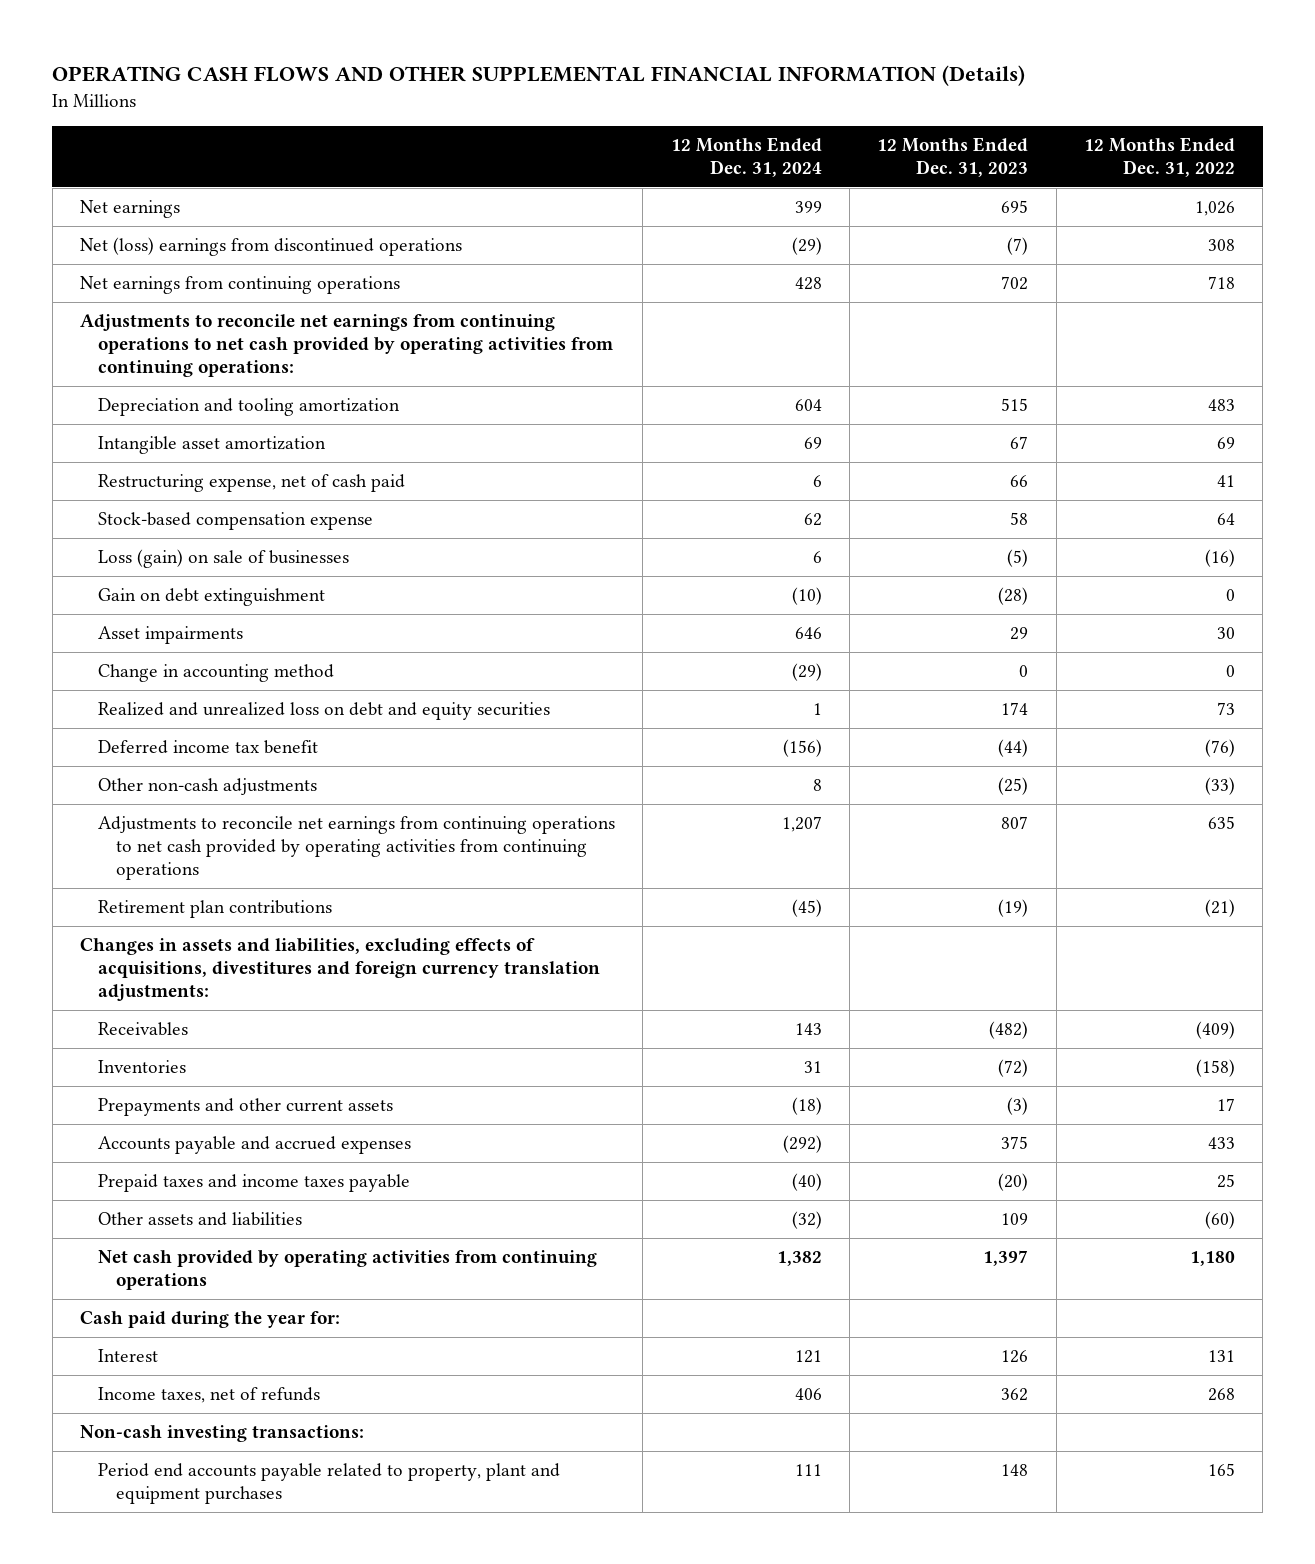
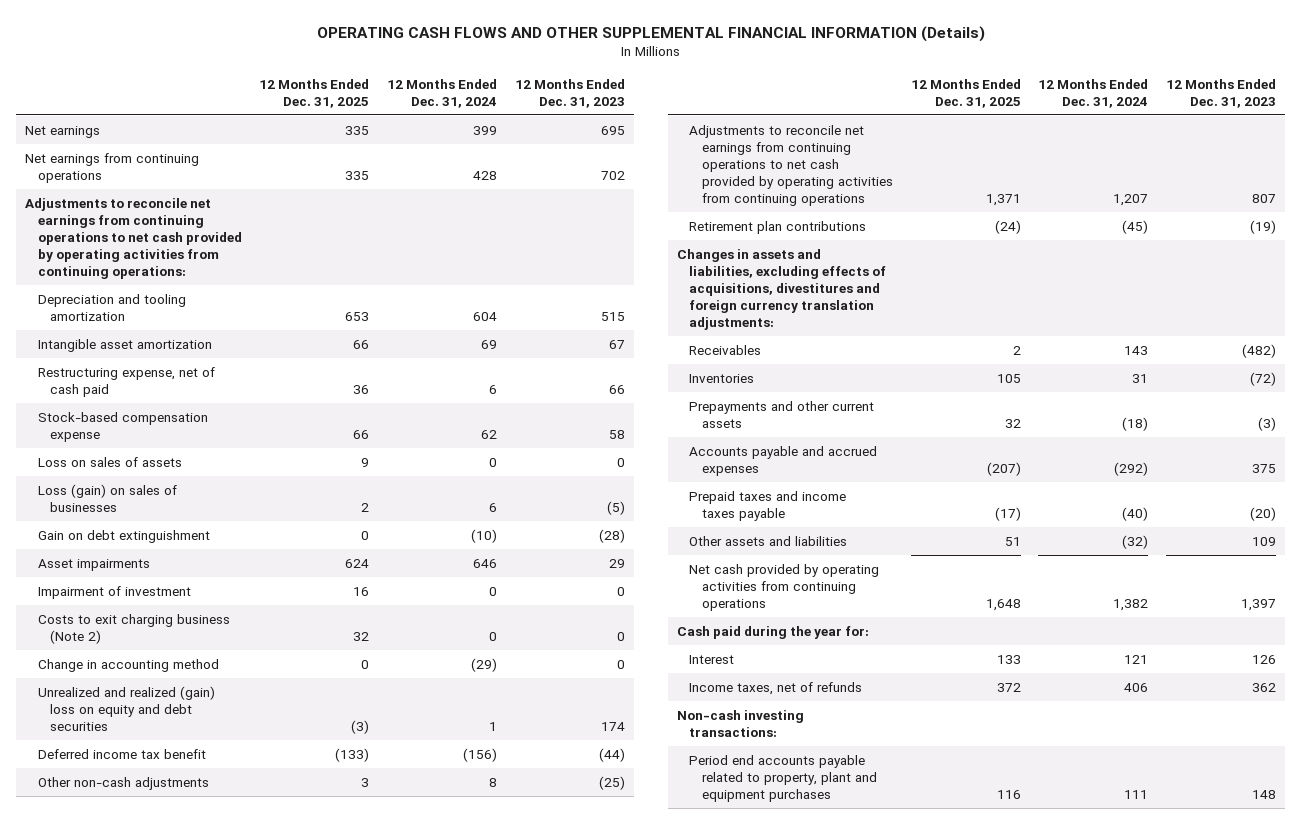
[1083,136,1235,177] 12 Months Ended Dec. 31, 2022 -> none
none -> [259,78,370,108] 12 Months Ended Dec. 31, 2025
[79,237,462,257] Net (loss) earnings from discontinued operations -> none
none -> [37,456,182,467] Loss on sales of assets
[97,549,349,569] Loss (gain) on sale of businesses -> [37,483,177,512] Loss (gain) on sales of businesses
none -> [37,585,191,599] Impairment of investment
none -> [37,613,230,644] Costs to exit charging business (Note 2)
[97,702,550,721] Realized and unrealized loss on debt and equity securities -> [37,685,215,732] Unrealized and realized (gain) loss on equity and debt securities

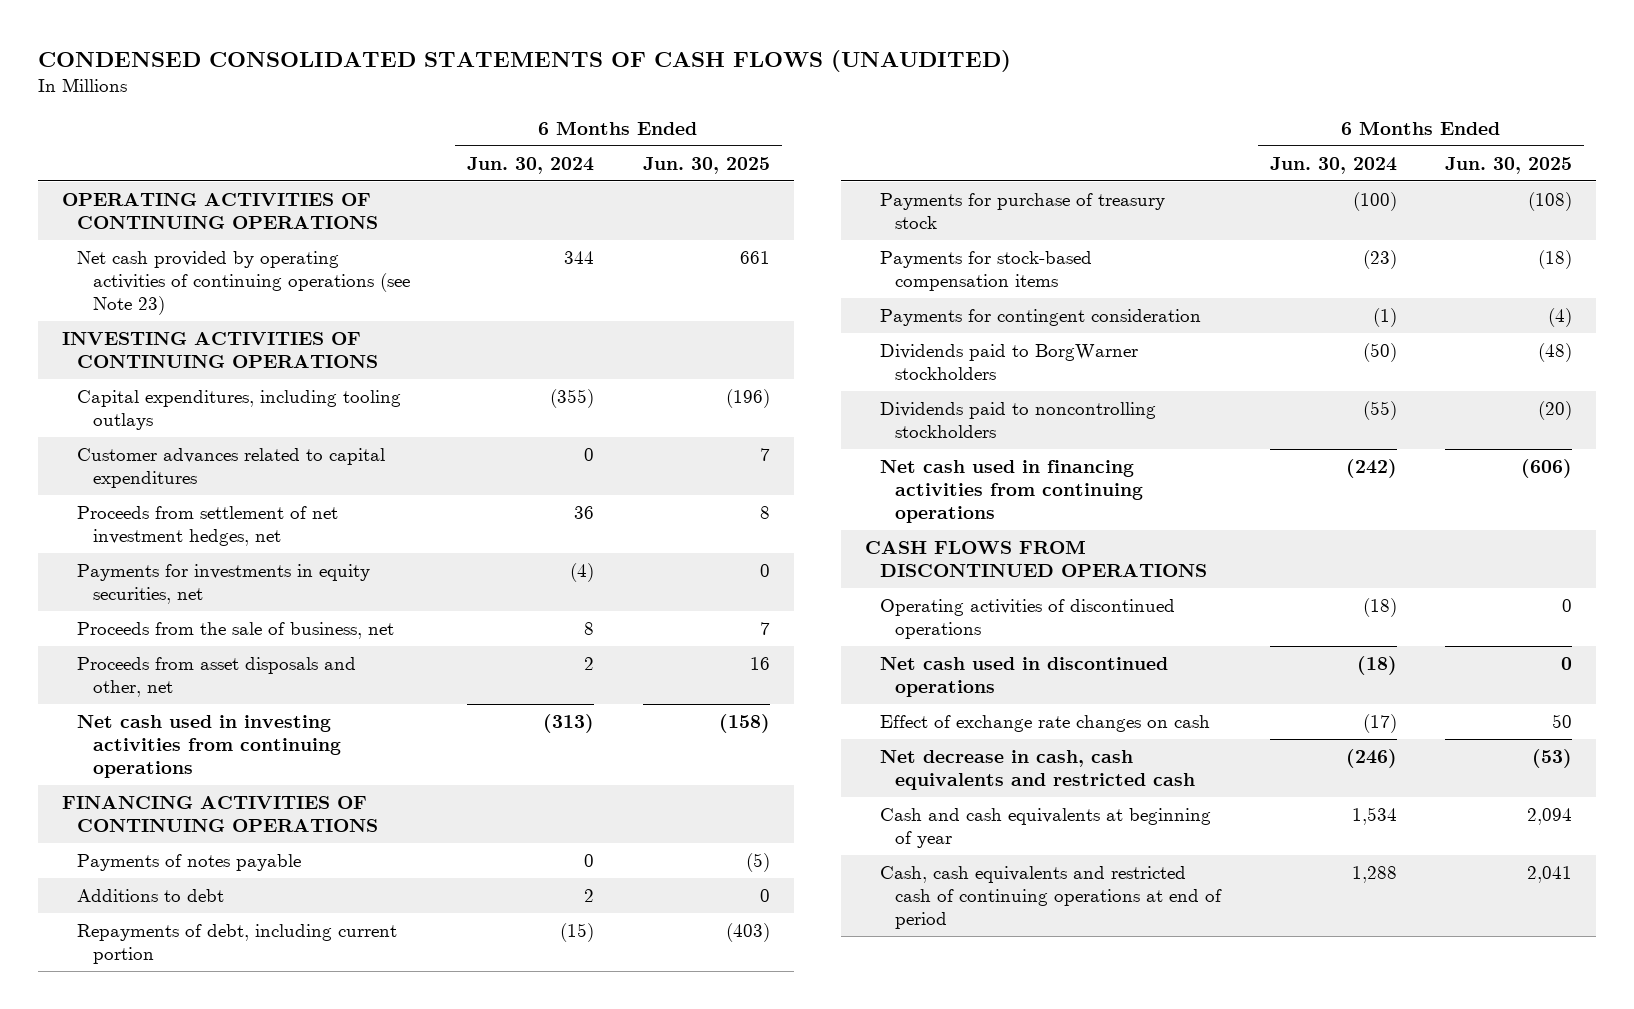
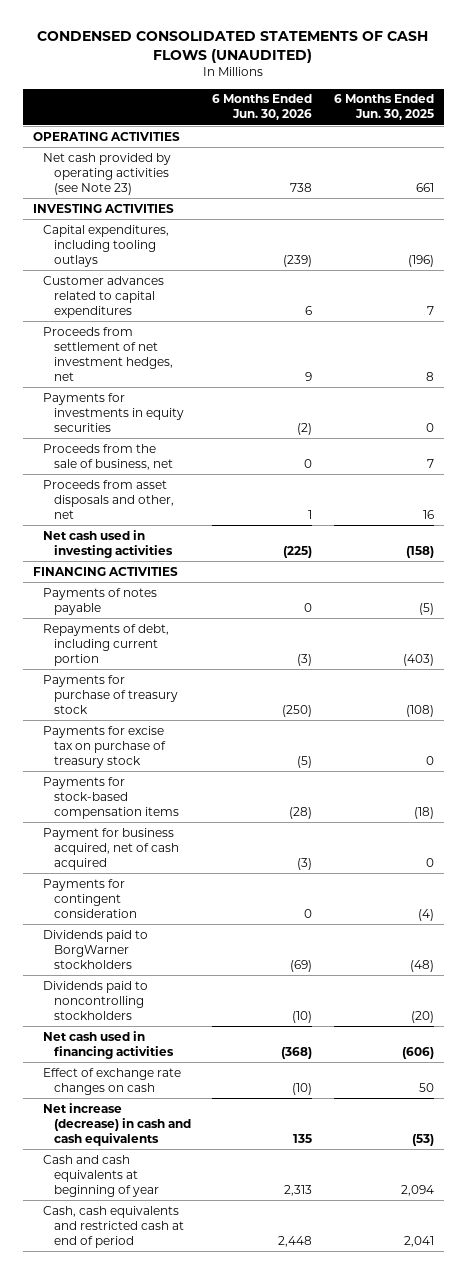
[467,156,595,174] Jun. 30, 2024 -> none
none -> [212,94,313,121] 6 Months Ended Jun. 30, 2026
[62,192,379,230] OPERATING ACTIVITIES OF CONTINUING OPERATIONS -> [33,131,181,141] OPERATING ACTIVITIES
[77,250,410,316] Net cash provided by operating activities of continuing operations (see Note 23) -> [43,152,172,195] Net cash provided by operating activities (see Note 23)
[62,331,379,369] INVESTING ACTIVITIES OF CONTINUING OPERATIONS -> [33,203,175,213] INVESTING ACTIVITIES
[77,563,371,605] Payments for investments in equity securities, net -> [43,392,184,432] Payments for investments in equity securities
[77,714,341,779] Net cash used in investing activities from continuing operations -> [43,529,173,558] Net cash used in investing activities
[62,795,379,833] FINANCING ACTIVITIES OF CONTINUING OPERATIONS -> [33,566,179,576] FINANCING ACTIVITIES
[77,888,225,902] Additions to debt -> none
none -> [43,725,166,768] Payments for excise tax on purchase of treasury stock
none -> [43,827,179,870] Payment for business acquired, net of cash acquired
[864,539,1207,578] CASH FLOWS FROM DISCONTINUED OPERATIONS -> none
[879,598,1175,640] Operating activities of discontinued operations -> none
[879,656,1168,698] Net cash used in discontinued operations -> none
[879,459,1144,524] Net cash used in financing activities from continuing operations -> [43,1030,174,1059] Net cash used in financing activities
[879,749,1196,791] Net decrease in cash, cash equivalents and restricted cash -> [43,1102,191,1146] Net increase (decrease) in cash and cash equivalents
[879,865,1223,930] Cash, cash equivalents and restricted cash of continuing operations at end of period -> [43,1205,184,1248] Cash, cash equivalents and restricted cash at end of period

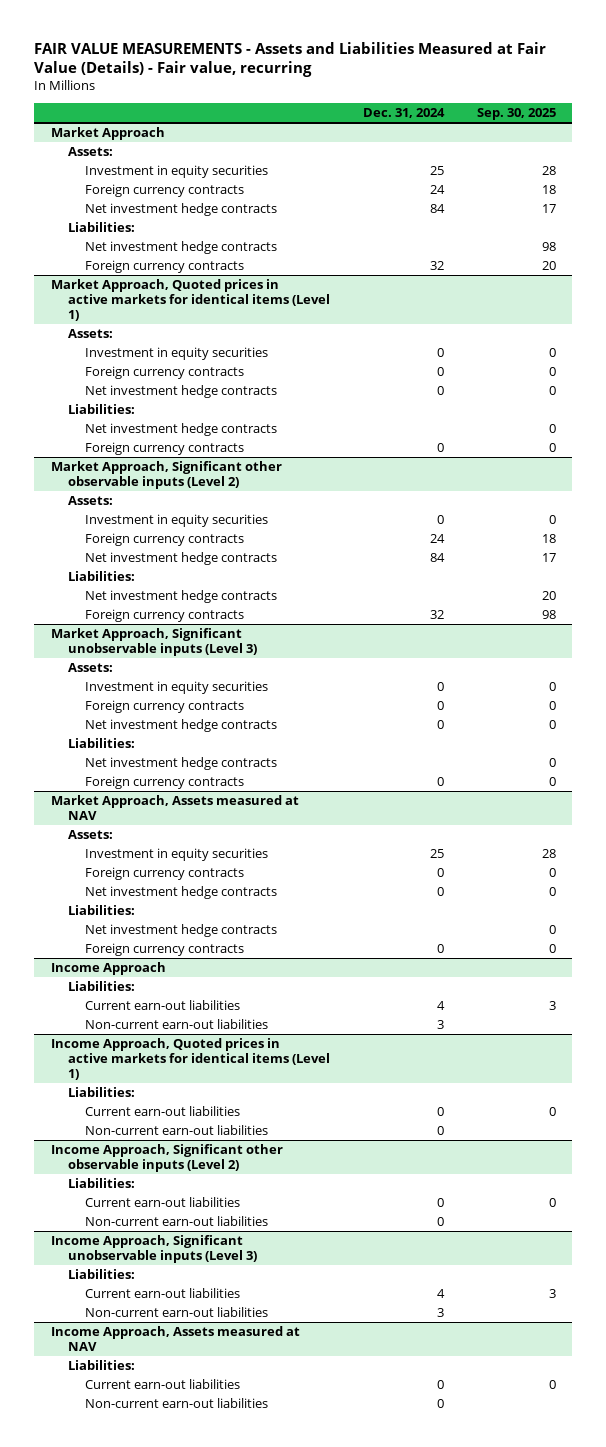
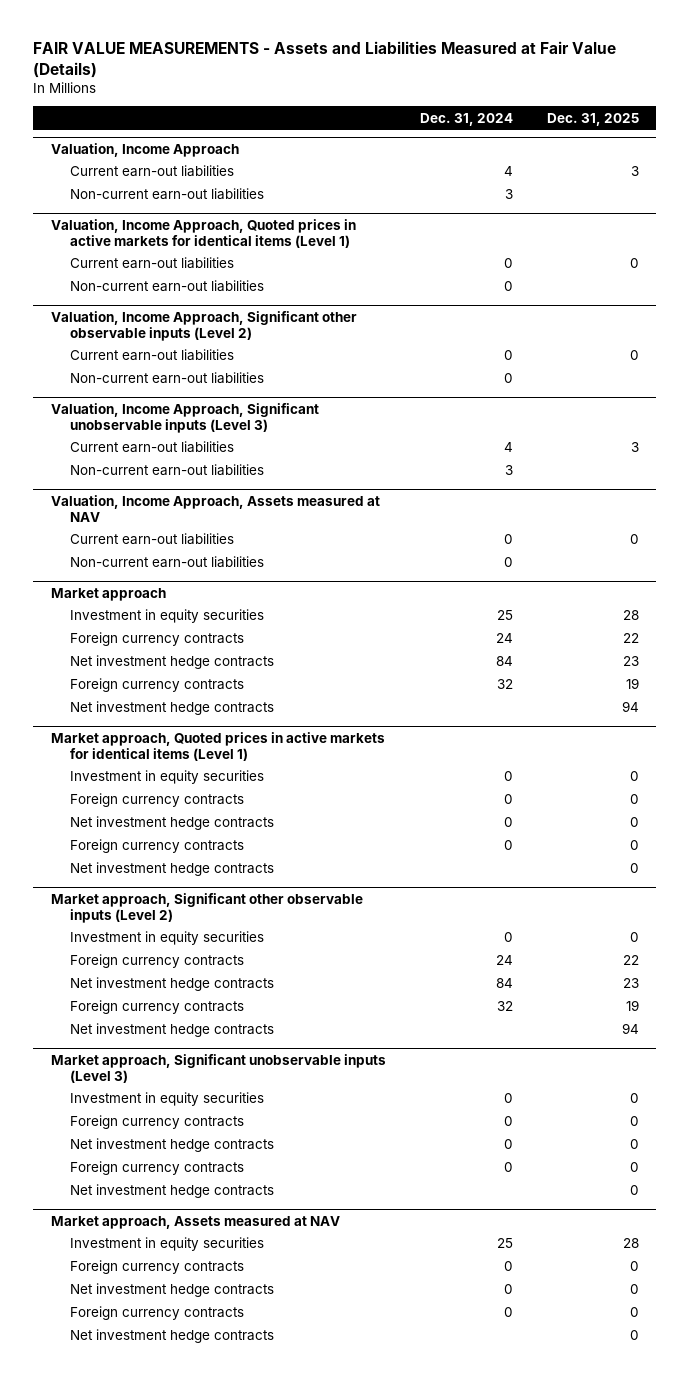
[33,41,546,78] FAIR VALUE MEASUREMENTS - Assets and Liabilities Measured at Fair Value (Details) - Fair value, recurring -> [33,41,617,79] FAIR VALUE MEASUREMENTS - Assets and Liabilities Measured at Fair Value (Details)
[476,108,556,121] Sep. 30, 2025 -> none
none -> [546,112,639,126] Dec. 31, 2025
[67,146,113,156] Assets: -> none
none -> [50,142,239,157] Valuation, Income Approach
none -> [69,165,234,178] Current earn-out liabilities
none -> [69,188,264,201] Non-current earn-out liabilities
none -> [50,218,356,248] Valuation, Income Approach, Quoted prices in active markets for identical items (Level 1)
none -> [69,257,234,270] Current earn-out liabilities
none -> [69,280,264,293] Non-current earn-out liabilities
none -> [50,310,357,341] Valuation, Income Approach, Significant other observable inputs (Level 2)
none -> [69,349,234,362] Current earn-out liabilities
none -> [69,372,264,385] Non-current earn-out liabilities
none -> [50,402,319,433] Valuation, Income Approach, Significant unobservable inputs (Level 3)
none -> [69,441,234,454] Current earn-out liabilities
none -> [69,464,264,477] Non-current earn-out liabilities
none -> [50,494,380,522] Valuation, Income Approach, Assets measured at NAV
none -> [69,533,234,546] Current earn-out liabilities
none -> [69,556,264,569] Non-current earn-out liabilities
[50,126,165,140] Market Approach -> [50,587,166,601] Market approach
[67,221,135,232] Liabilities: -> none
[84,240,277,254] Net investment hedge contracts -> none
[67,328,113,338] Assets: -> none
none -> [69,701,274,716] Net investment hedge contracts
[50,278,330,321] Market Approach, Quoted prices in active markets for identical items (Level 1) -> [50,731,385,761] Market approach, Quoted prices in active markets for identical items (Level 1)
[67,403,135,414] Liabilities: -> none
[84,422,277,436] Net investment hedge contracts -> none
[67,495,113,505] Assets: -> none
none -> [69,862,274,877] Net investment hedge contracts
[50,460,282,489] Market Approach, Significant other observable inputs (Level 2) -> [50,892,363,923] Market approach, Significant other observable inputs (Level 2)
[67,570,135,581] Liabilities: -> none
[84,589,277,603] Net investment hedge contracts -> none
[67,662,113,672] Assets: -> none
none -> [69,1023,274,1038] Net investment hedge contracts
[50,627,257,656] Market Approach, Significant unobservable inputs (Level 3) -> [50,1053,386,1083] Market approach, Significant unobservable inputs (Level 3)
[67,737,135,748] Liabilities: -> none
[84,756,277,770] Net investment hedge contracts -> none
[67,829,113,839] Assets: -> none
none -> [69,1184,274,1199] Net investment hedge contracts
[50,794,299,820] Market Approach, Assets measured at NAV -> [50,1215,340,1229] Market approach, Assets measured at NAV
[67,904,135,915] Liabilities: -> none
[84,923,277,937] Net investment hedge contracts -> none
[50,961,166,975] Income Approach -> none
[67,980,135,991] Liabilities: -> none
[84,999,240,1010] Current earn-out liabilities -> none
[84,1018,268,1029] Non-current earn-out liabilities -> none
[50,1037,330,1080] Income Approach, Quoted prices in active markets for identical items (Level 1) -> none
[67,1086,135,1097] Liabilities: -> none
[84,1105,240,1116] Current earn-out liabilities -> none
[84,1124,268,1135] Non-current earn-out liabilities -> none
[50,1143,283,1172] Income Approach, Significant other observable inputs (Level 2) -> none
[67,1177,135,1188] Liabilities: -> none
[84,1196,240,1207] Current earn-out liabilities -> none
[84,1215,268,1226] Non-current earn-out liabilities -> none
[50,1234,257,1263] Income Approach, Significant unobservable inputs (Level 3) -> none
[67,1268,135,1279] Liabilities: -> none
[84,1287,240,1298] Current earn-out liabilities -> none
[84,1306,268,1317] Non-current earn-out liabilities -> none
[50,1325,300,1351] Income Approach, Assets measured at NAV -> none
[67,1359,135,1370] Liabilities: -> none
[84,1378,240,1389] Current earn-out liabilities -> none
[84,1397,268,1408] Non-current earn-out liabilities -> none
none -> [69,1329,274,1344] Net investment hedge contracts

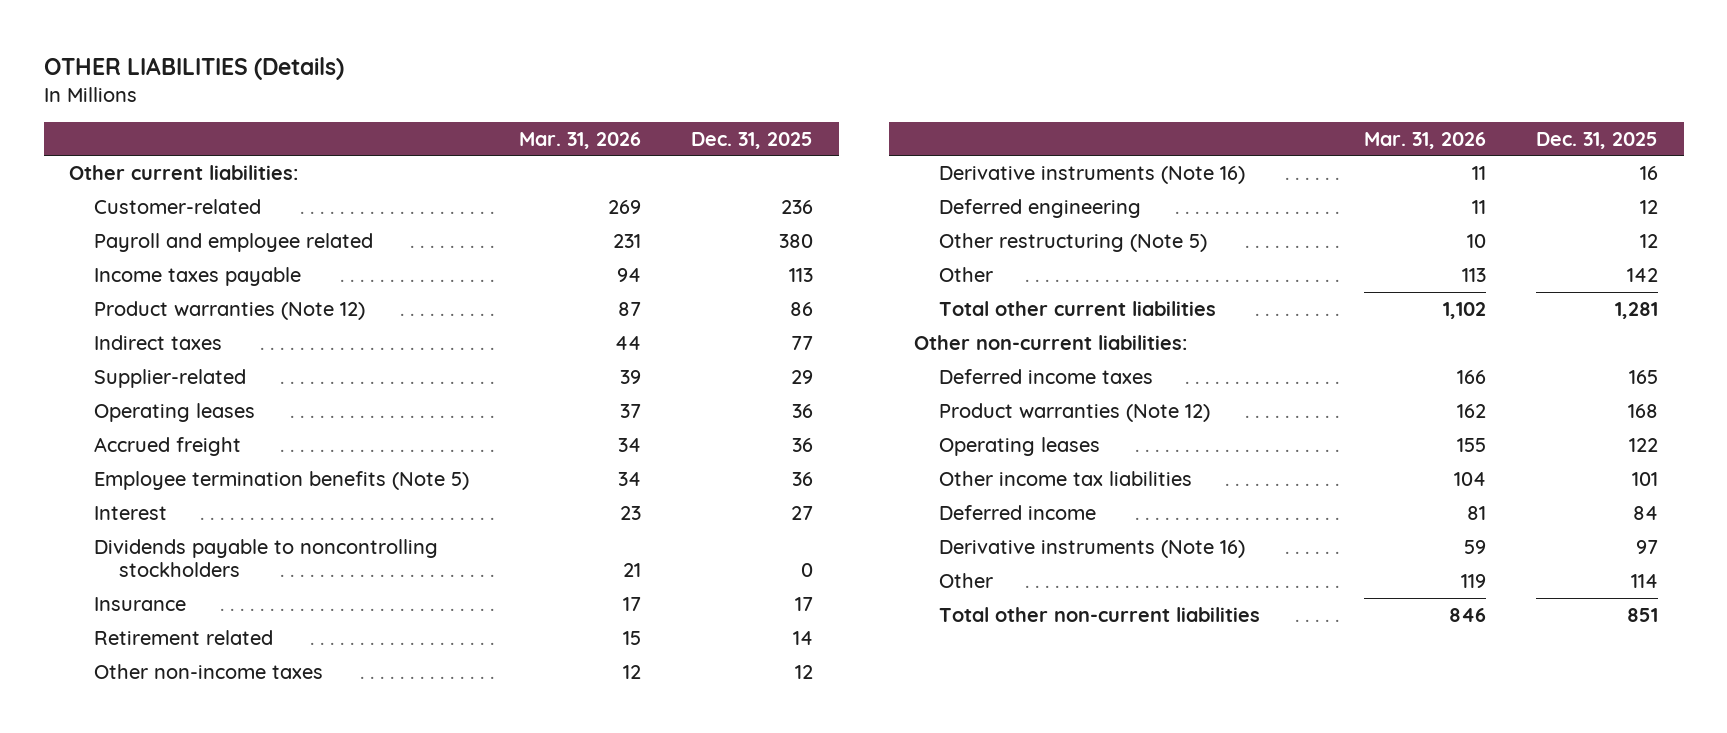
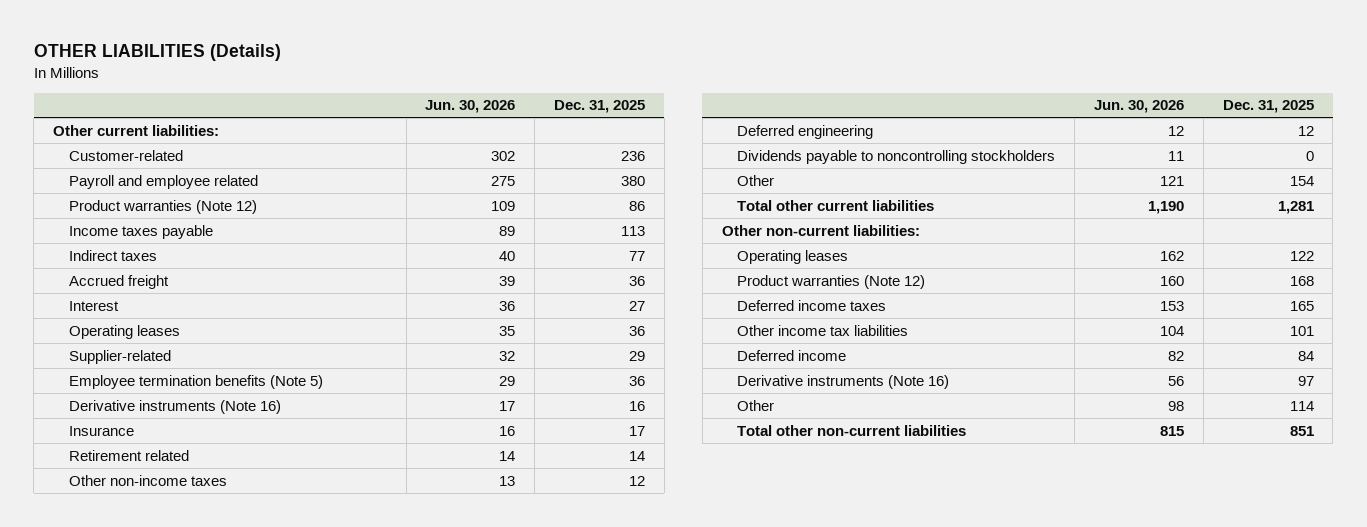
[519,131,642,149] Mar. 31, 2026 -> none
none -> [425,100,516,114] Jun. 30, 2026
[94,266,302,286] Income taxes payable -> [68,224,213,239] Income taxes payable
[94,402,256,422] Operating leases -> [68,324,180,339] Operating leases
[94,368,247,388] Supplier-related -> [68,349,171,364] Supplier-related
[94,470,470,490] Employee termination benefits (Note 5) -> [68,374,323,389] Employee termination benefits (Note 5)
[938,165,1245,184] Derivative instruments (Note 16) -> [68,399,281,414] Derivative instruments (Note 16)
[938,232,1207,252] Other restructuring (Note 5) -> none
[94,538,439,578] Dividends payable to noncontrolling stockholders -> [737,149,1056,164] Dividends payable to noncontrolling stockholders
[1627,267,1659,282] 142 -> [1289,175,1314,186] 154
[938,402,1210,422] Product warranties (Note 12) -> [737,274,926,289] Product warranties (Note 12)
[938,368,1153,384] Deferred income taxes -> [737,299,887,311] Deferred income taxes

